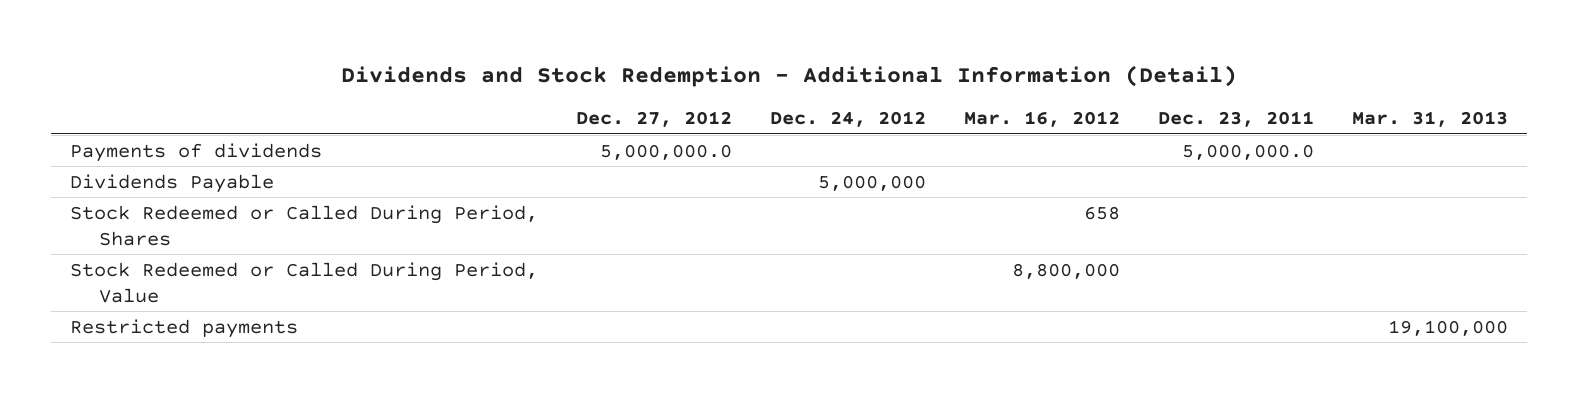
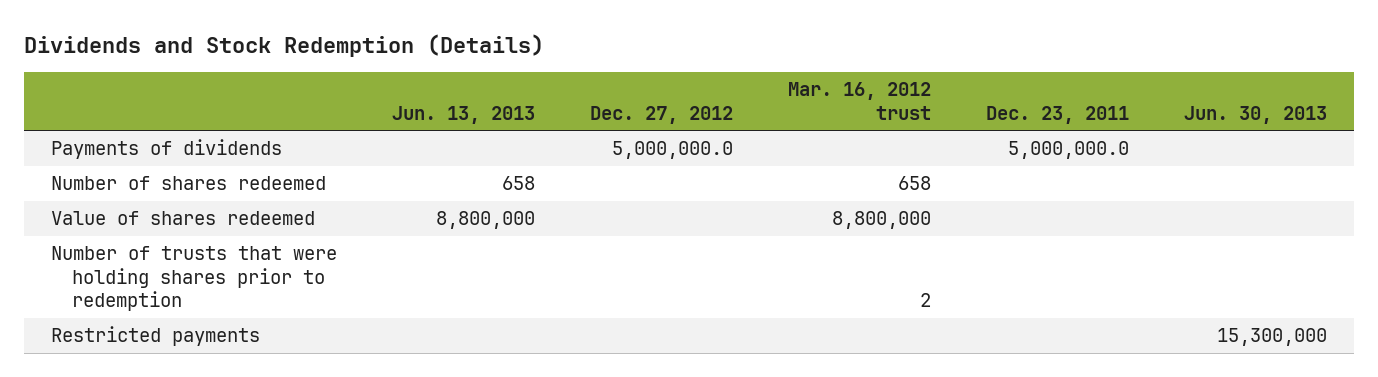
[340,65,1237,88] Dividends and Stock Redemption - Additional Information (Detail) -> [23,34,544,58] Dividends and Stock Redemption (Details)
[769,111,926,128] Dec. 24, 2012 -> none
[963,111,1120,128] Mar. 16, 2012 -> none
[1351,111,1508,128] Mar. 31, 2013 -> none
none -> [392,105,536,124] Jun. 13, 2013
none -> [787,82,931,120] Mar. 16, 2012 trust
none -> [1183,105,1327,124] Jun. 30, 2013
[69,173,274,193] Dividends Payable -> none
[69,204,538,246] Stock Redeemed or Called During Period, Shares -> [51,176,327,191] Number of shares redeemed
[69,261,538,303] Stock Redeemed or Called During Period, Value -> [51,211,316,226] Value of shares redeemed
none -> [51,246,338,312] Number of trusts that were holding shares prior to redemption

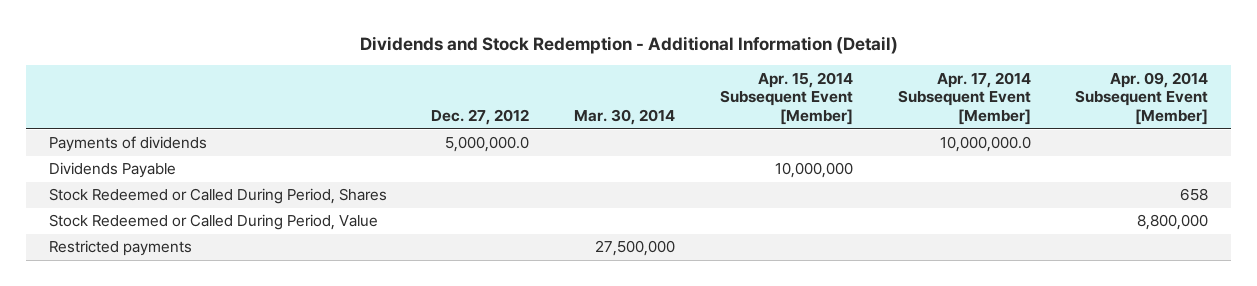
[23,34,544,58] Dividends and Stock Redemption (Details) -> [359,35,898,54] Dividends and Stock Redemption - Additional Information (Detail)
[392,105,536,124] Jun. 13, 2013 -> none
[787,82,931,120] Mar. 16, 2012 trust -> none
[985,105,1129,124] Dec. 23, 2011 -> none
[1183,105,1327,124] Jun. 30, 2013 -> none
none -> [574,108,676,125] Mar. 30, 2014
none -> [719,71,853,125] Apr. 15, 2014 Subsequent Event [Member]
none -> [897,71,1031,125] Apr. 17, 2014 Subsequent Event [Member]
none -> [1075,71,1209,125] Apr. 09, 2014 Subsequent Event [Member]
[51,246,338,312] Number of trusts that were holding shares prior to redemption -> none
none -> [48,162,176,179] Dividends Payable
[51,176,327,191] Number of shares redeemed -> [48,188,387,205] Stock Redeemed or Called During Period, Shares
[51,211,316,226] Value of shares redeemed -> [48,214,378,231] Stock Redeemed or Called During Period, Value

